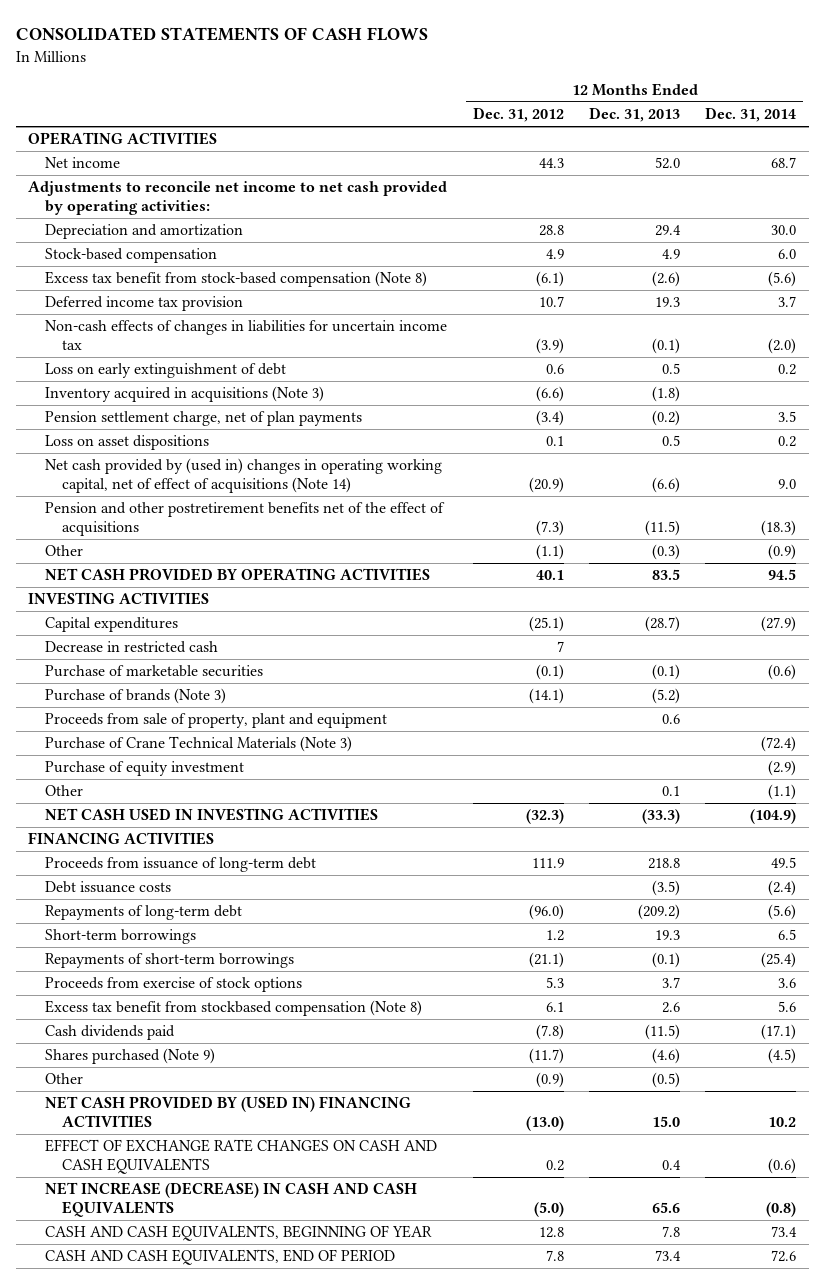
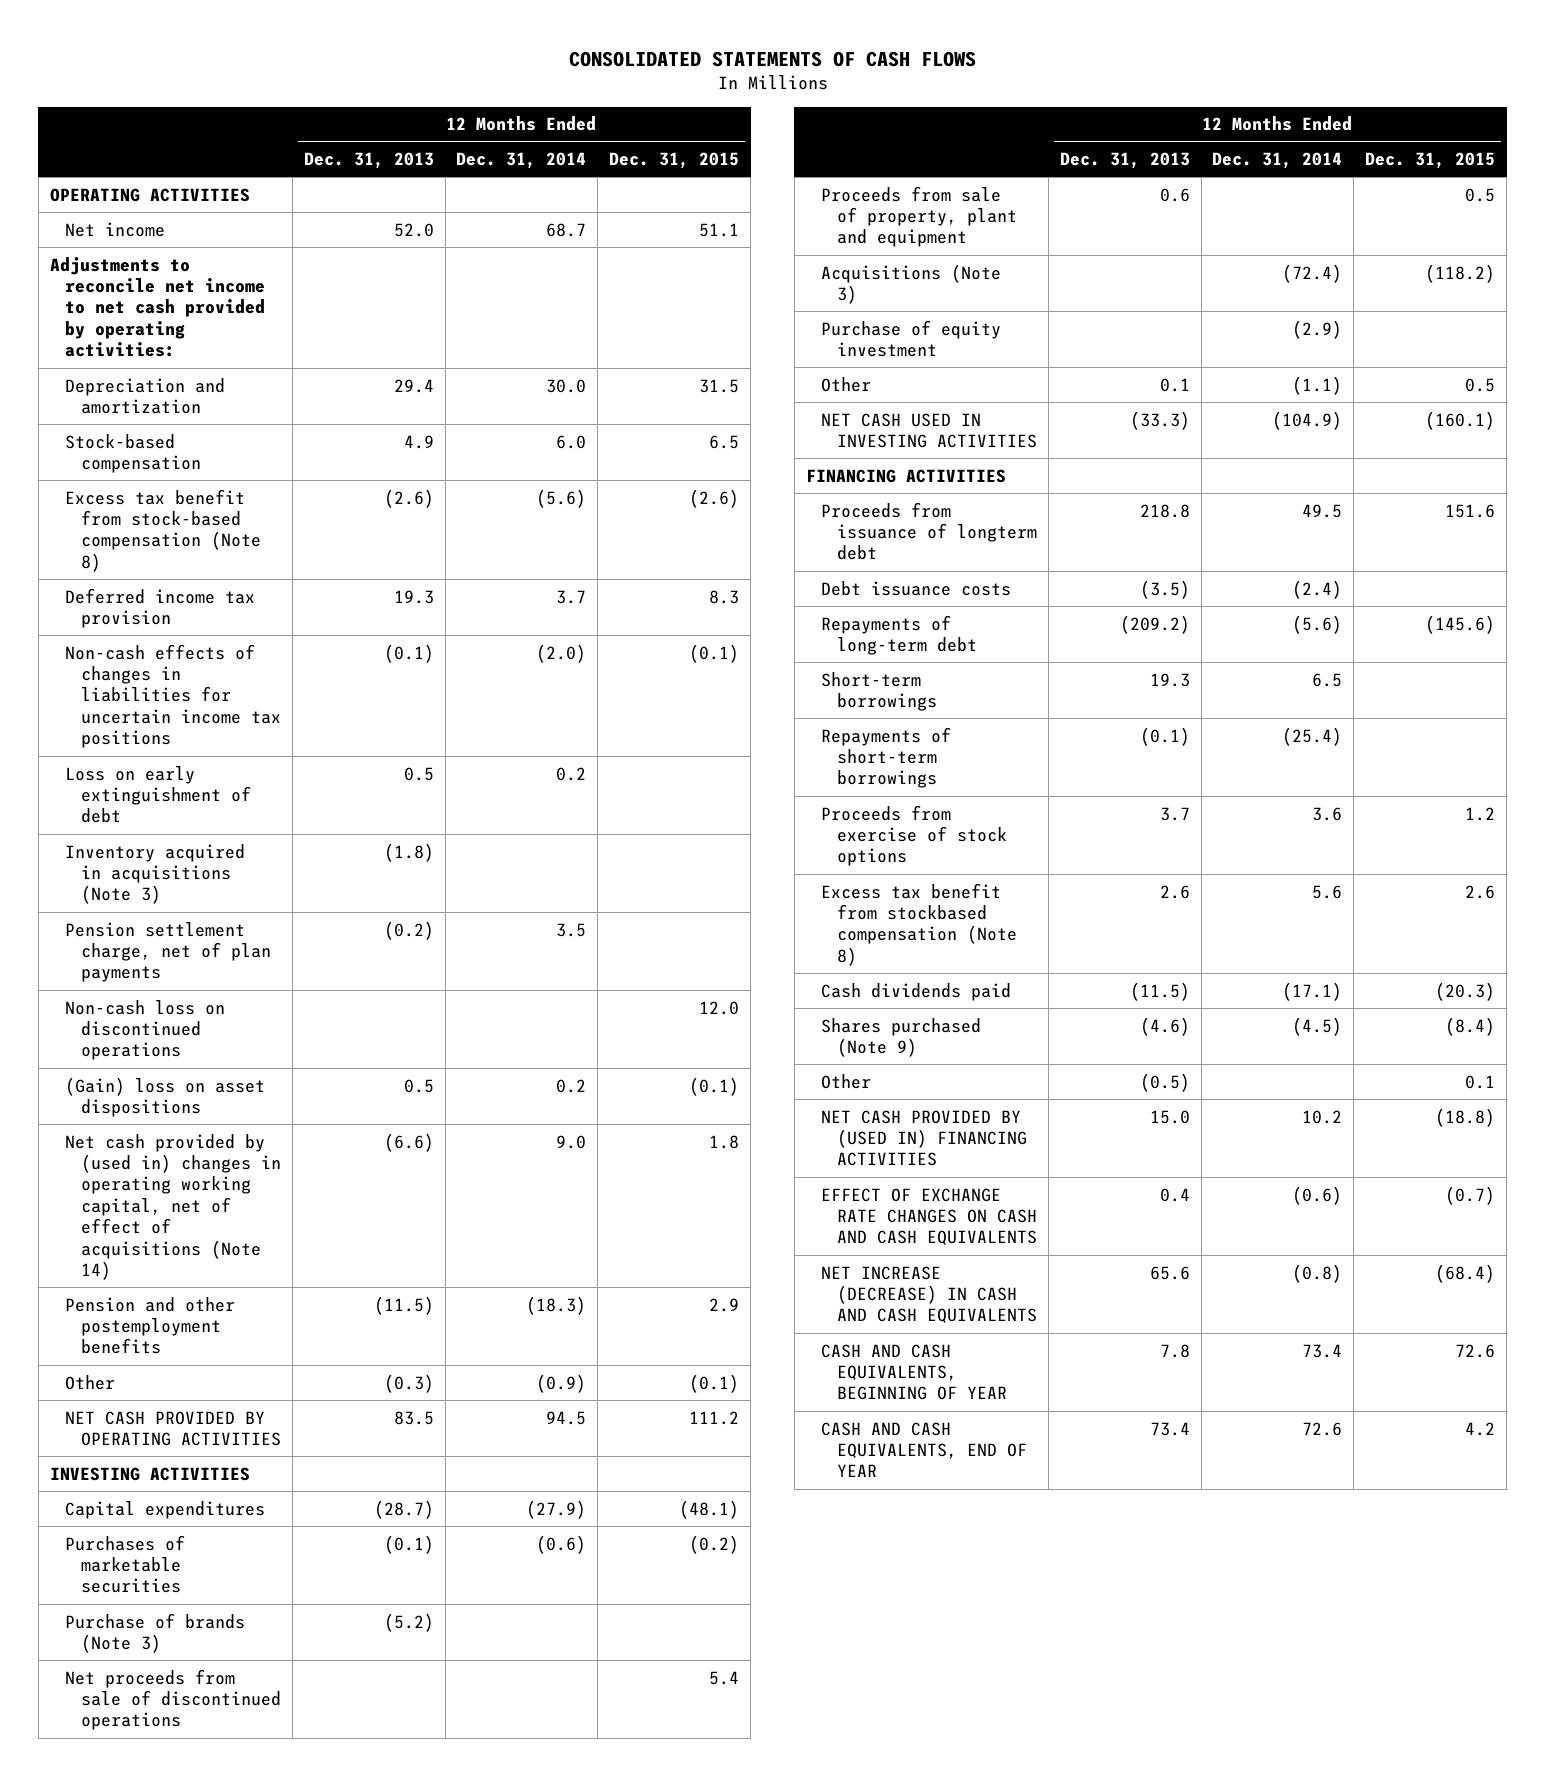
[472,107,564,123] Dec. 31, 2012 -> none
none -> [609,152,740,170] Dec. 31, 2015
[45,320,448,350] Non-cash effects of changes in liabilities for uncertain income tax -> [65,643,281,749] Non-cash effects of changes in liabilities for uncertain income tax positions
none -> [65,999,226,1061] Non-cash loss on discontinued operations
[45,435,210,451] Loss on asset dispositions -> [65,1076,266,1117] (Gain) loss on asset dispositions
[45,502,446,536] Pension and other postretirement benefits net of the effect of acquisitions -> [65,1296,236,1355] Pension and other postemployment benefits
[45,641,219,654] Decrease in restricted cash -> none
[45,665,264,678] Purchase of marketable securities -> [65,1534,186,1594] Purchases of marketable securities
none -> [65,1668,281,1731] Net proceeds from sale of discontinued operations
[45,736,353,753] Purchase of Crane Technical Materials (Note 3) -> [821,263,1002,304] Acquisitions (Note 3)
[45,857,317,873] Proceeds from issuance of long-term debt -> [821,501,1037,561] Proceeds from issuance of longterm debt
[45,1249,396,1266] CASH AND CASH EQUIVALENTS, END OF PERIOD -> [821,1421,1027,1478] CASH AND CASH EQUIVALENTS, END OF YEAR

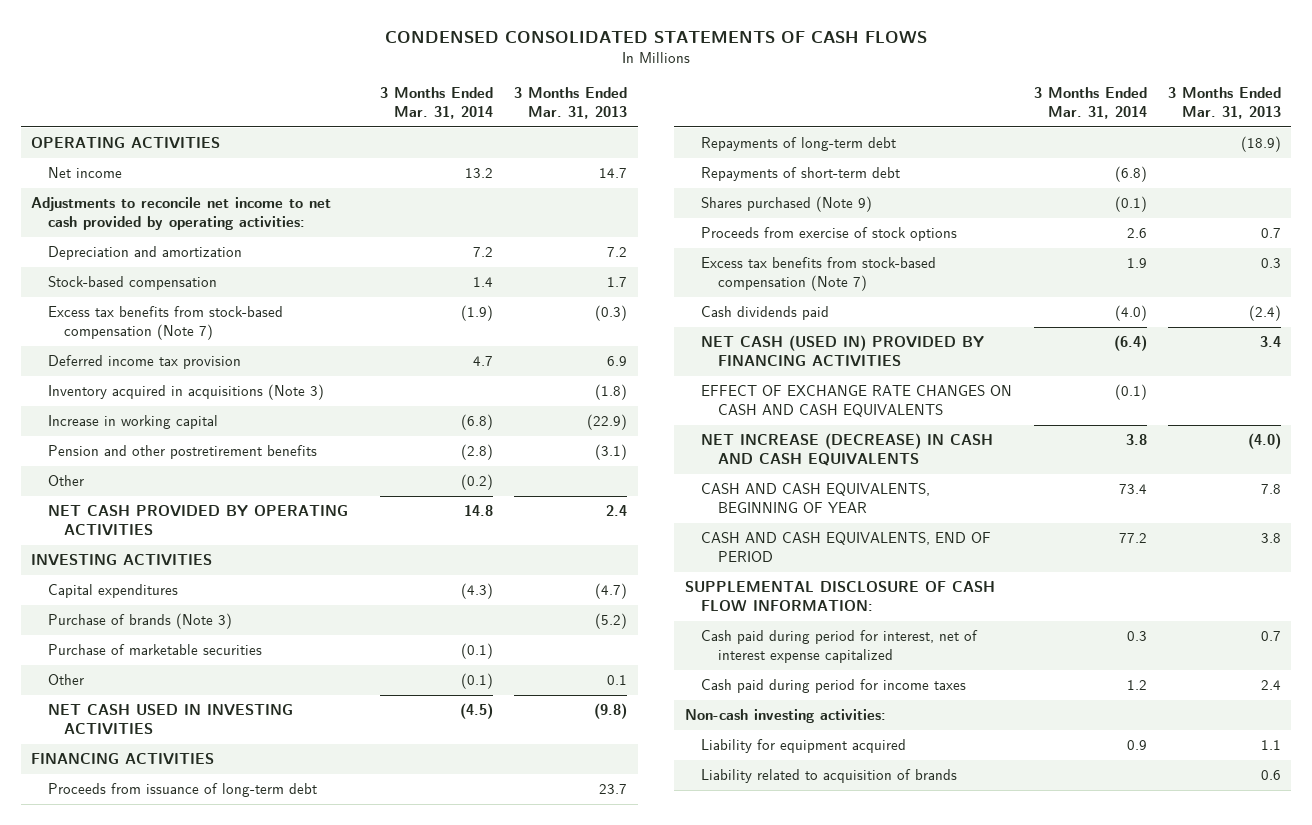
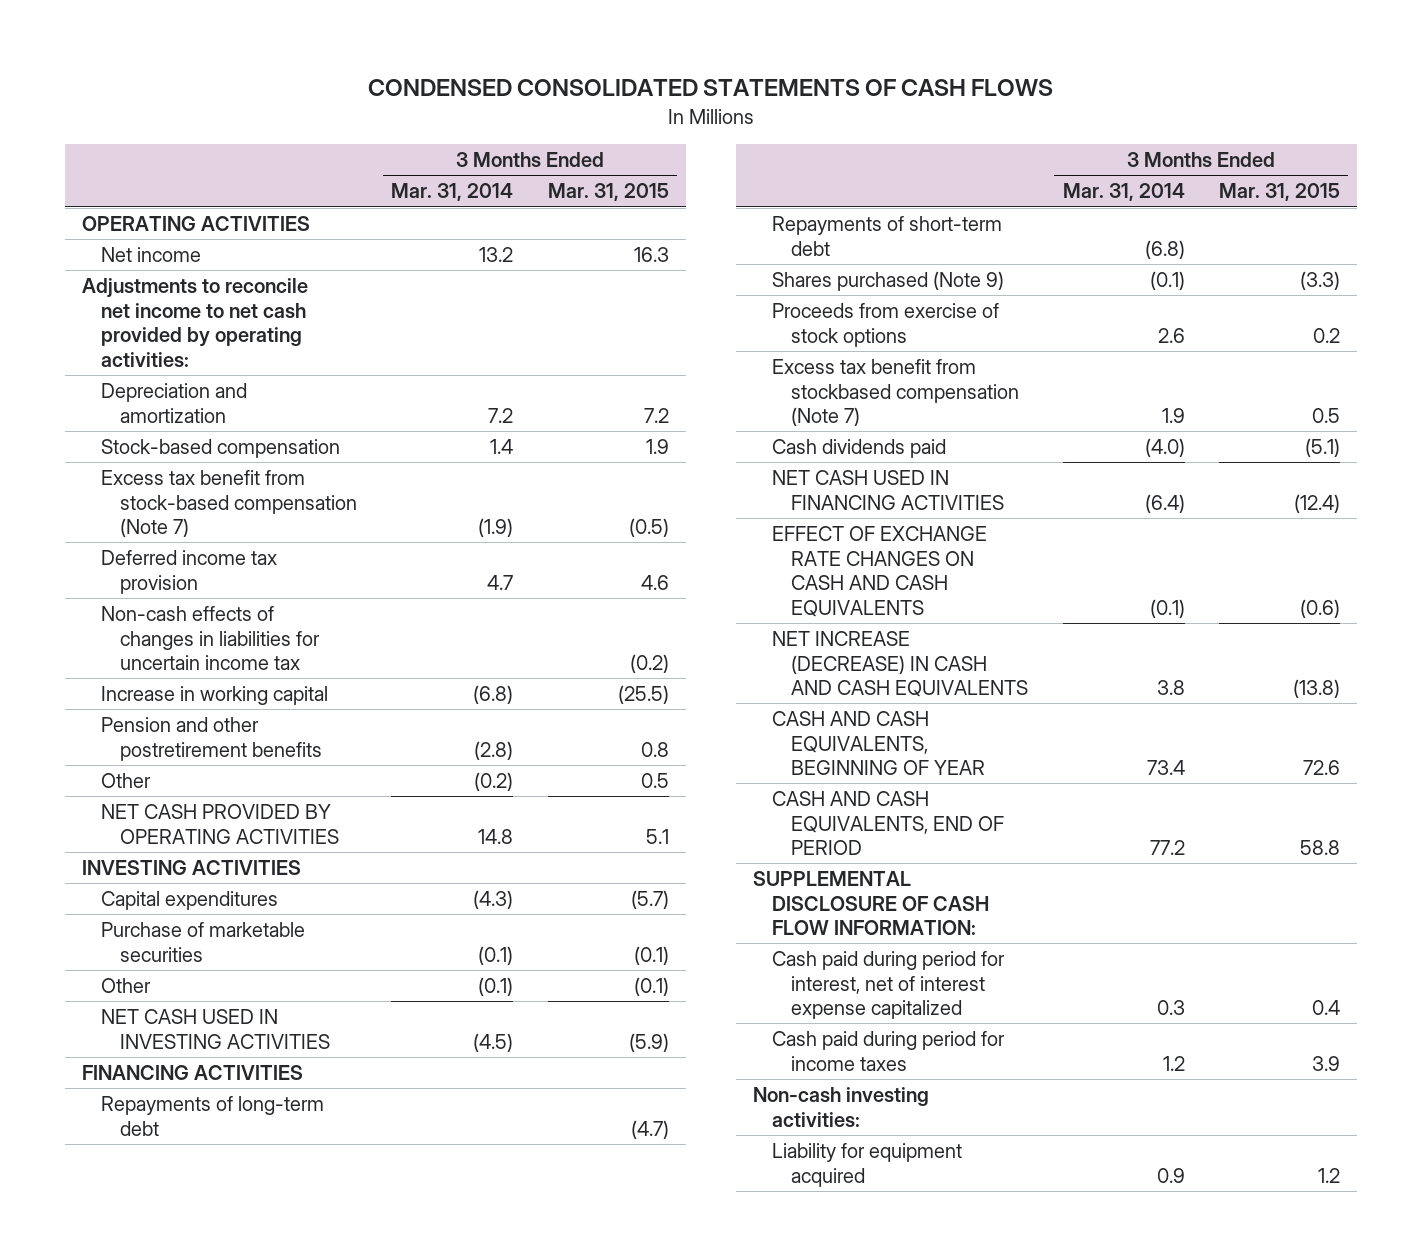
[514,87,628,119] 3 Months Ended Mar. 31, 2013 -> none
none -> [547,183,669,202] Mar. 31, 2015
[47,306,283,340] Excess tax benefits from stock-based compensation (Note 7) -> [101,470,358,538] Excess tax benefit from stock-based compensation (Note 7)
[47,384,324,401] Inventory acquired in acquisitions (Note 3) -> none
none -> [101,606,321,671] Non-cash effects of changes in liabilities for uncertain income tax
[47,613,232,630] Purchase of brands (Note 3) -> none
[47,783,317,798] Proceeds from issuance of long-term debt -> none
[701,257,937,291] Excess tax benefits from stock-based compensation (Note 7) -> [772,359,1020,427] Excess tax benefit from stockbased compensation (Note 7)
[701,335,985,367] NET CASH (USED IN) PROVIDED BY FINANCING ACTIVITIES -> [772,470,1005,510] NET CASH USED IN FINANCING ACTIVITIES
[701,769,958,784] Liability related to acquisition of brands -> none

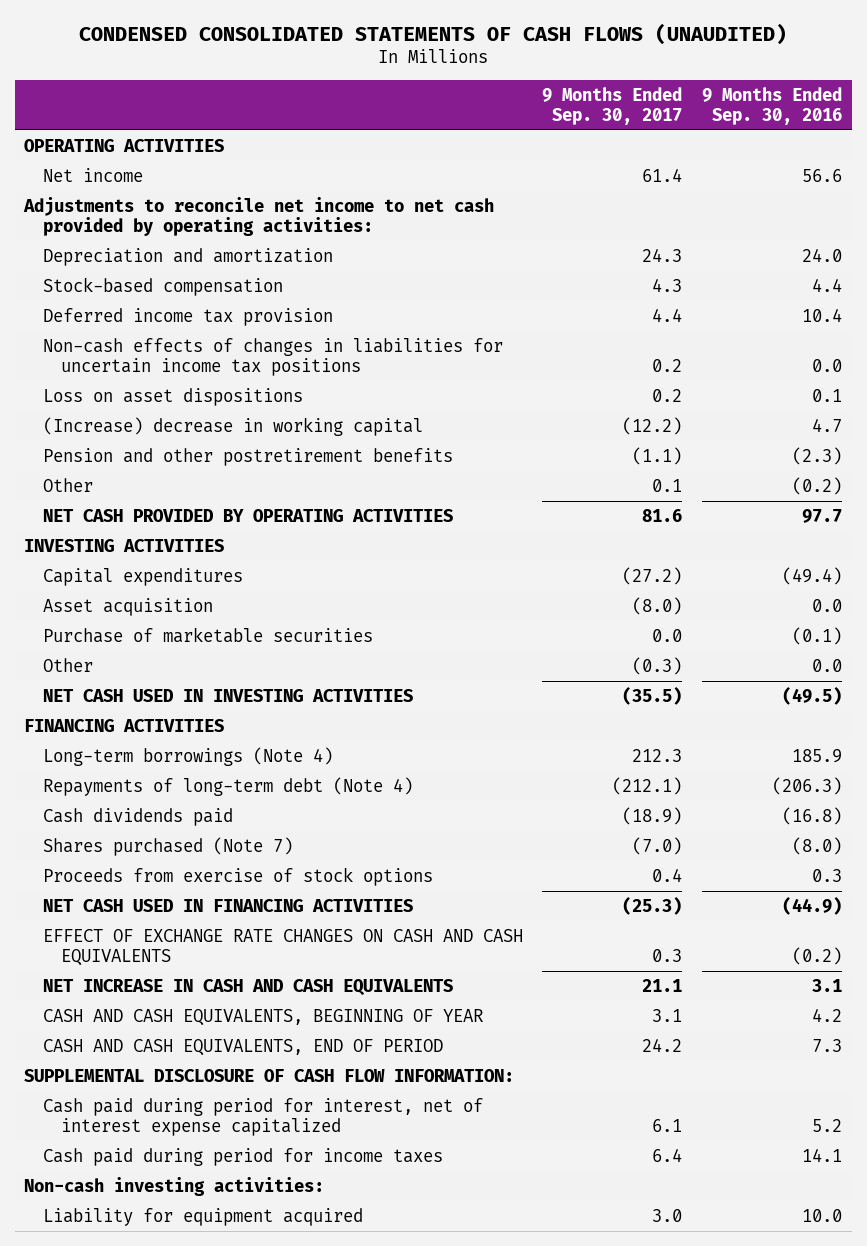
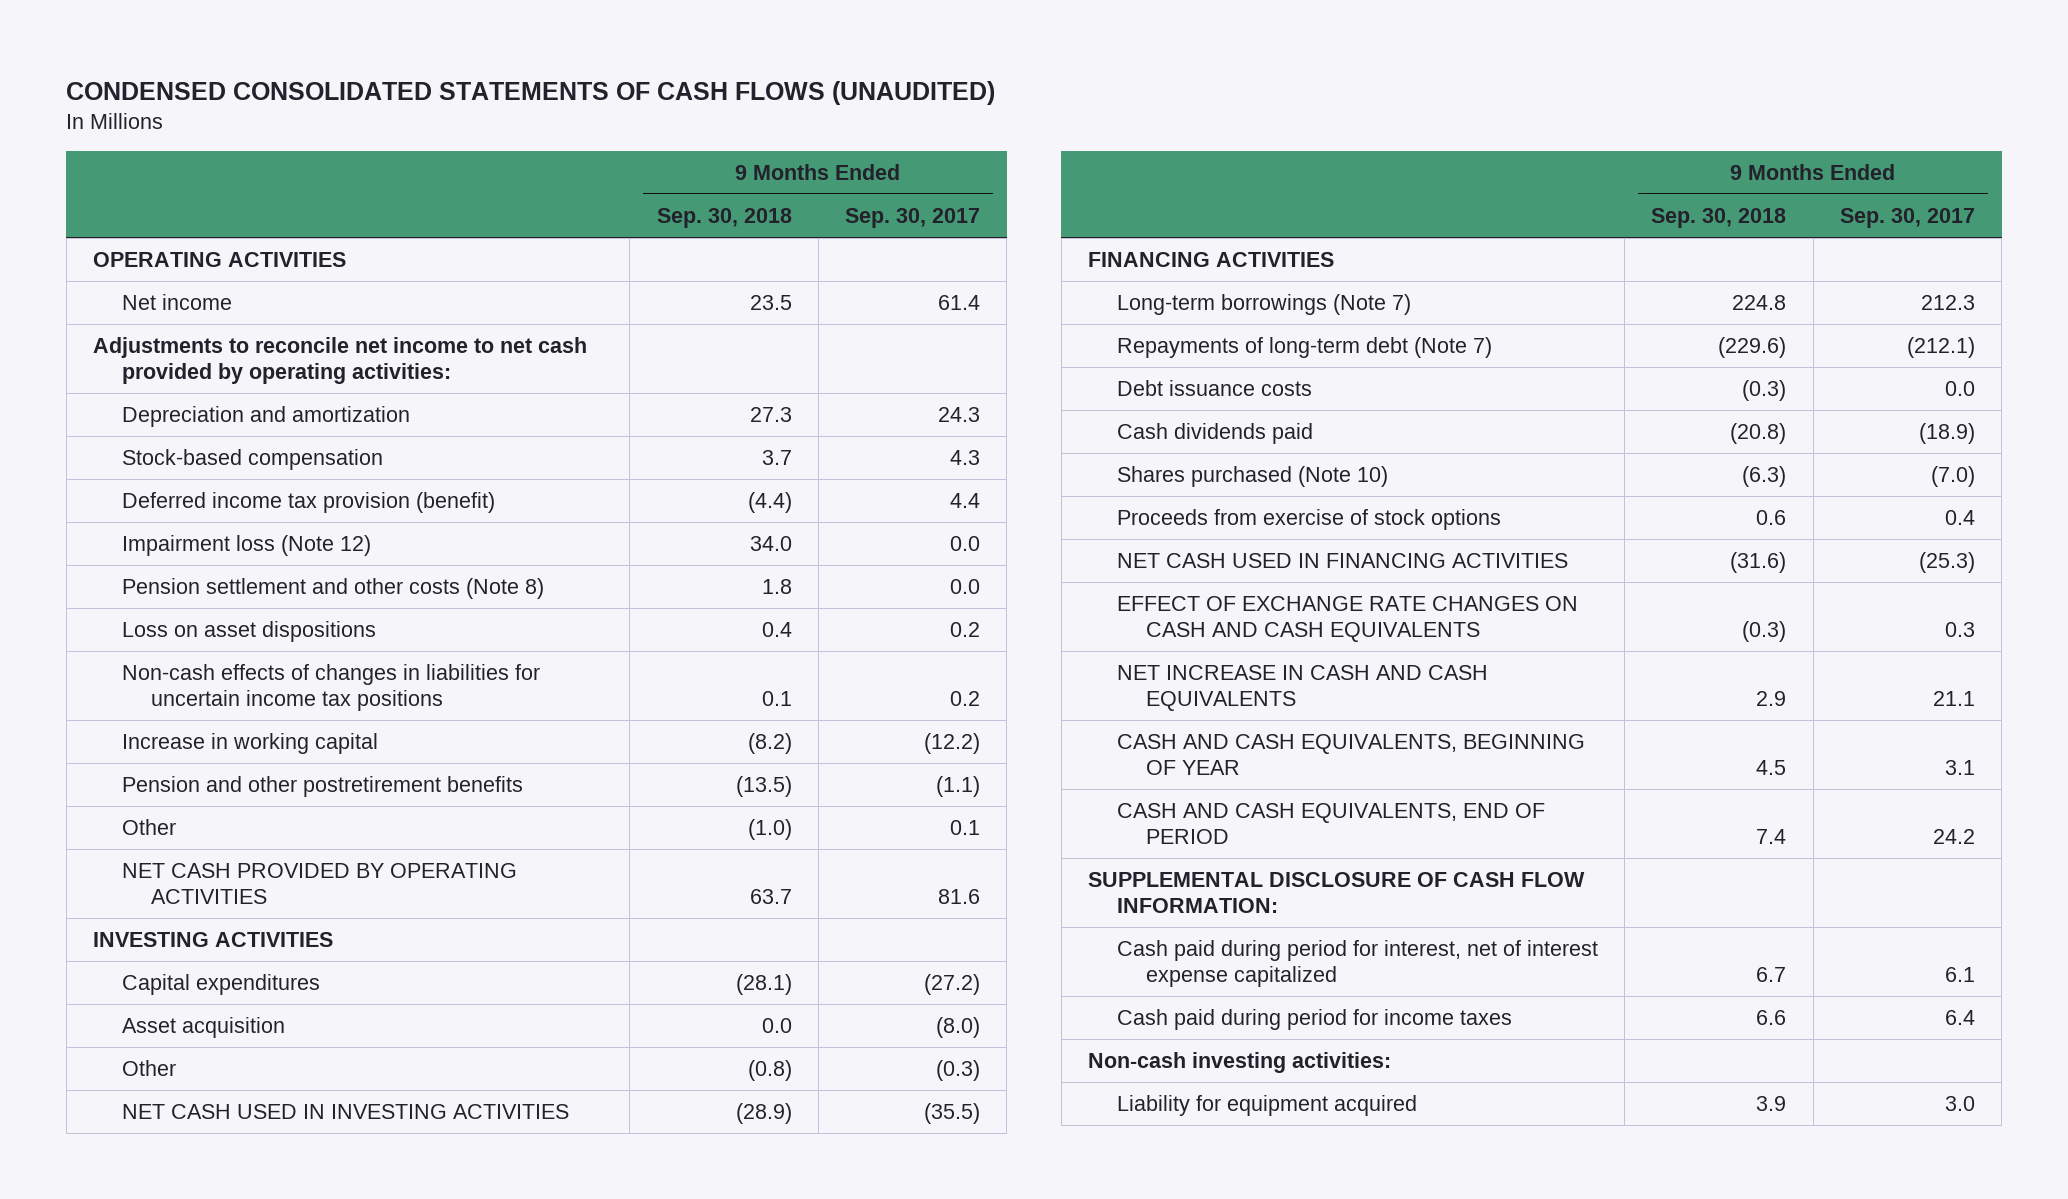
[702,86,843,125] 9 Months Ended Sep. 30, 2016 -> none
none -> [656,207,792,228] Sep. 30, 2018
[42,308,333,327] Deferred income tax provision -> [122,492,496,514] Deferred income tax provision (benefit)
none -> [122,535,372,557] Impairment loss (Note 12)
none -> [122,578,545,600] Pension settlement and other costs (Note 8)
[42,338,503,376] Non-cash effects of changes in liabilities for uncertain income tax positions -> [122,664,541,712] Non-cash effects of changes in liabilities for uncertain income tax positions
[42,417,423,437] (Increase) decrease in working capital -> [122,733,379,755] Increase in working capital
[42,627,373,644] Purchase of marketable securities -> none
[42,747,333,767] Long-term borrowings (Note 4) -> [1116,294,1411,316] Long-term borrowings (Note 7)
[42,777,413,797] Repayments of long-term debt (Note 4) -> [1116,337,1492,359] Repayments of long-term debt (Note 7)
none -> [1116,380,1312,397] Debt issuance costs
[42,837,293,857] Shares purchased (Note 7) -> [1116,466,1388,488] Shares purchased (Note 10)

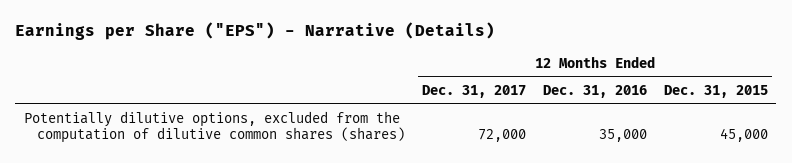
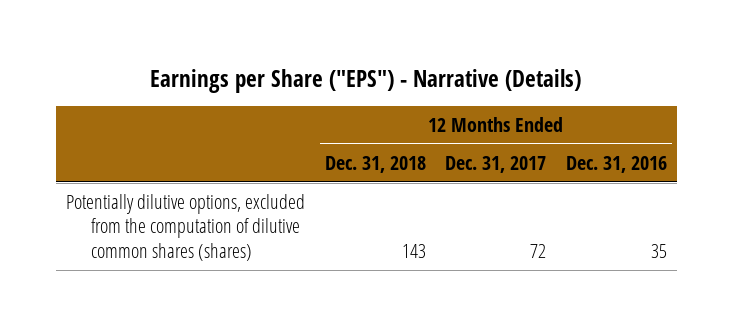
[663,84,768,98] Dec. 31, 2015 -> none
none -> [324,155,426,173] Dec. 31, 2018
[478,129,527,143] 72,000 -> [530,243,547,258] 72
[599,129,648,143] 35,000 -> [651,243,668,258] 35

